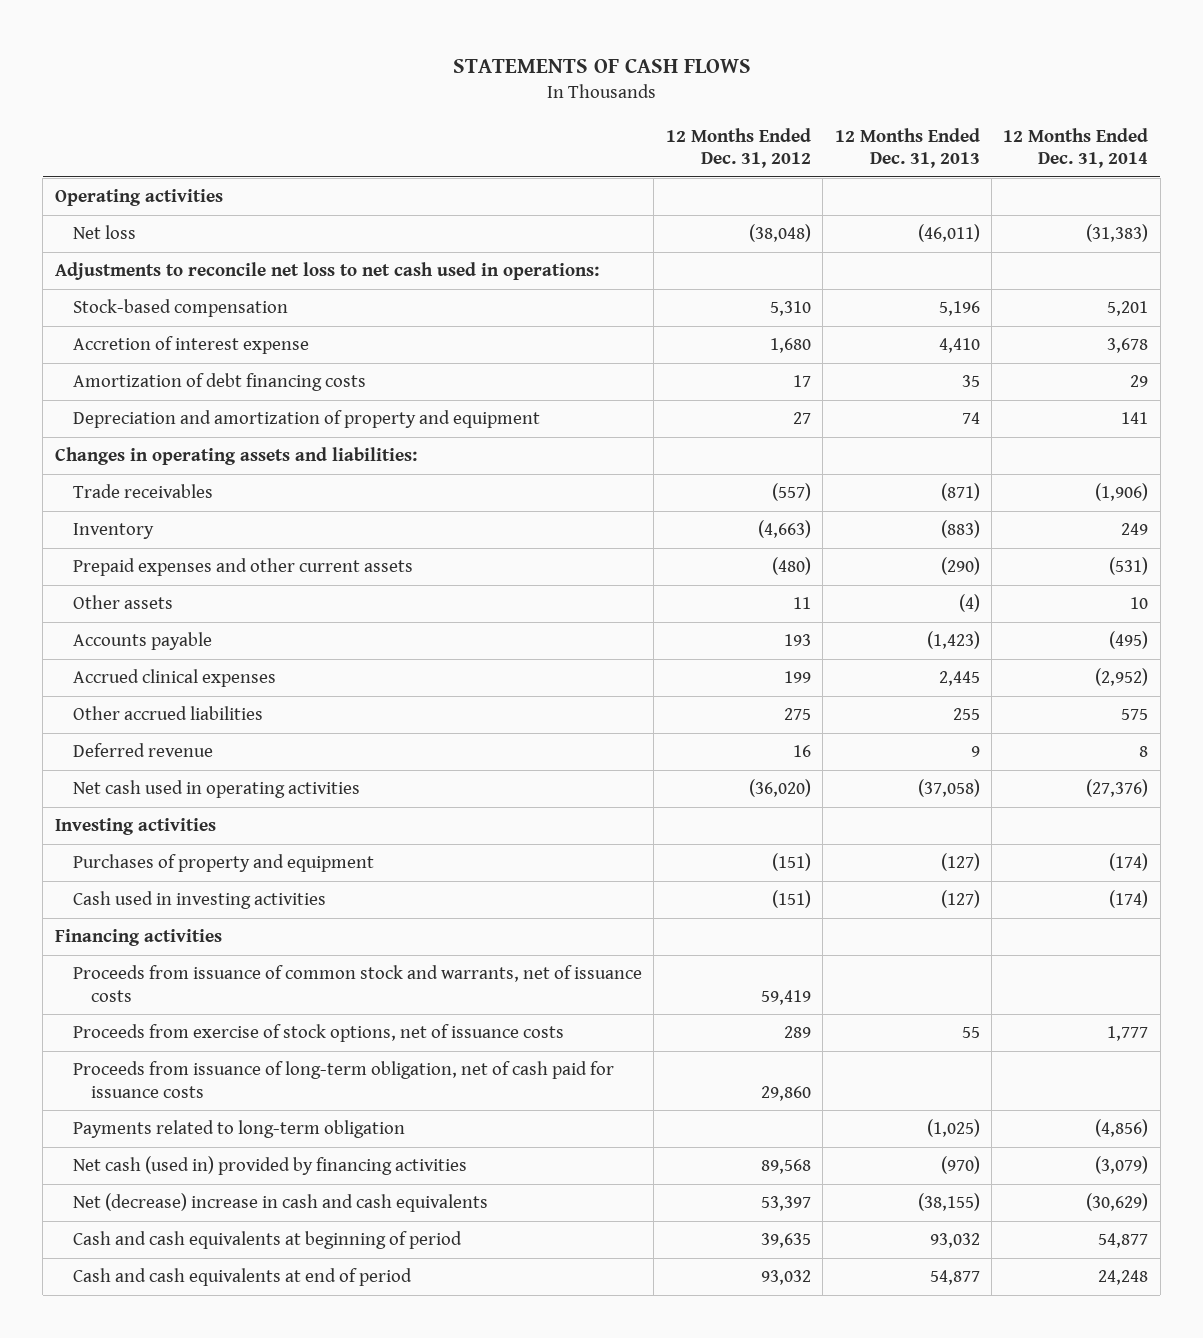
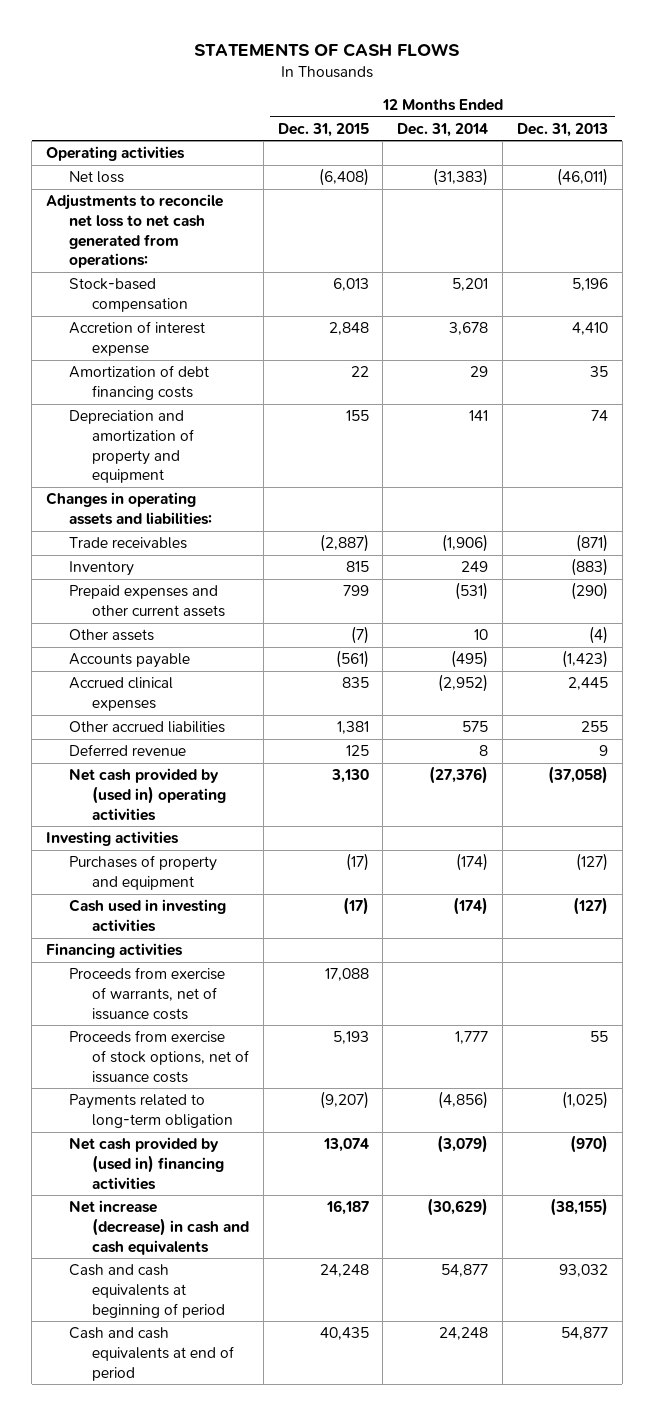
[665,127,811,169] 12 Months Ended Dec. 31, 2012 -> none
none -> [277,122,369,137] Dec. 31, 2015
[54,262,599,281] Adjustments to reconcile net loss to net cash used in operations: -> [46,194,224,269] Adjustments to reconcile net loss to net cash generated from operations:
[73,780,361,799] Net cash used in operating activities -> [69,768,226,821] Net cash provided by (used in) operating activities
[73,965,643,1002] Proceeds from issuance of common stock and warrants, net of issuance costs -> [69,967,226,1020] Proceeds from exercise of warrants, net of issuance costs
[73,1061,615,1098] Proceeds from issuance of long-term obligation, net of cash paid for issuance costs -> none
[73,1156,468,1176] Net cash (used in) provided by financing activities -> [69,1137,224,1190] Net cash provided by (used in) financing activities
[73,1193,489,1213] Net (decrease) increase in cash and cash equivalents -> [69,1200,249,1255] Net increase (decrease) in cash and cash equivalents

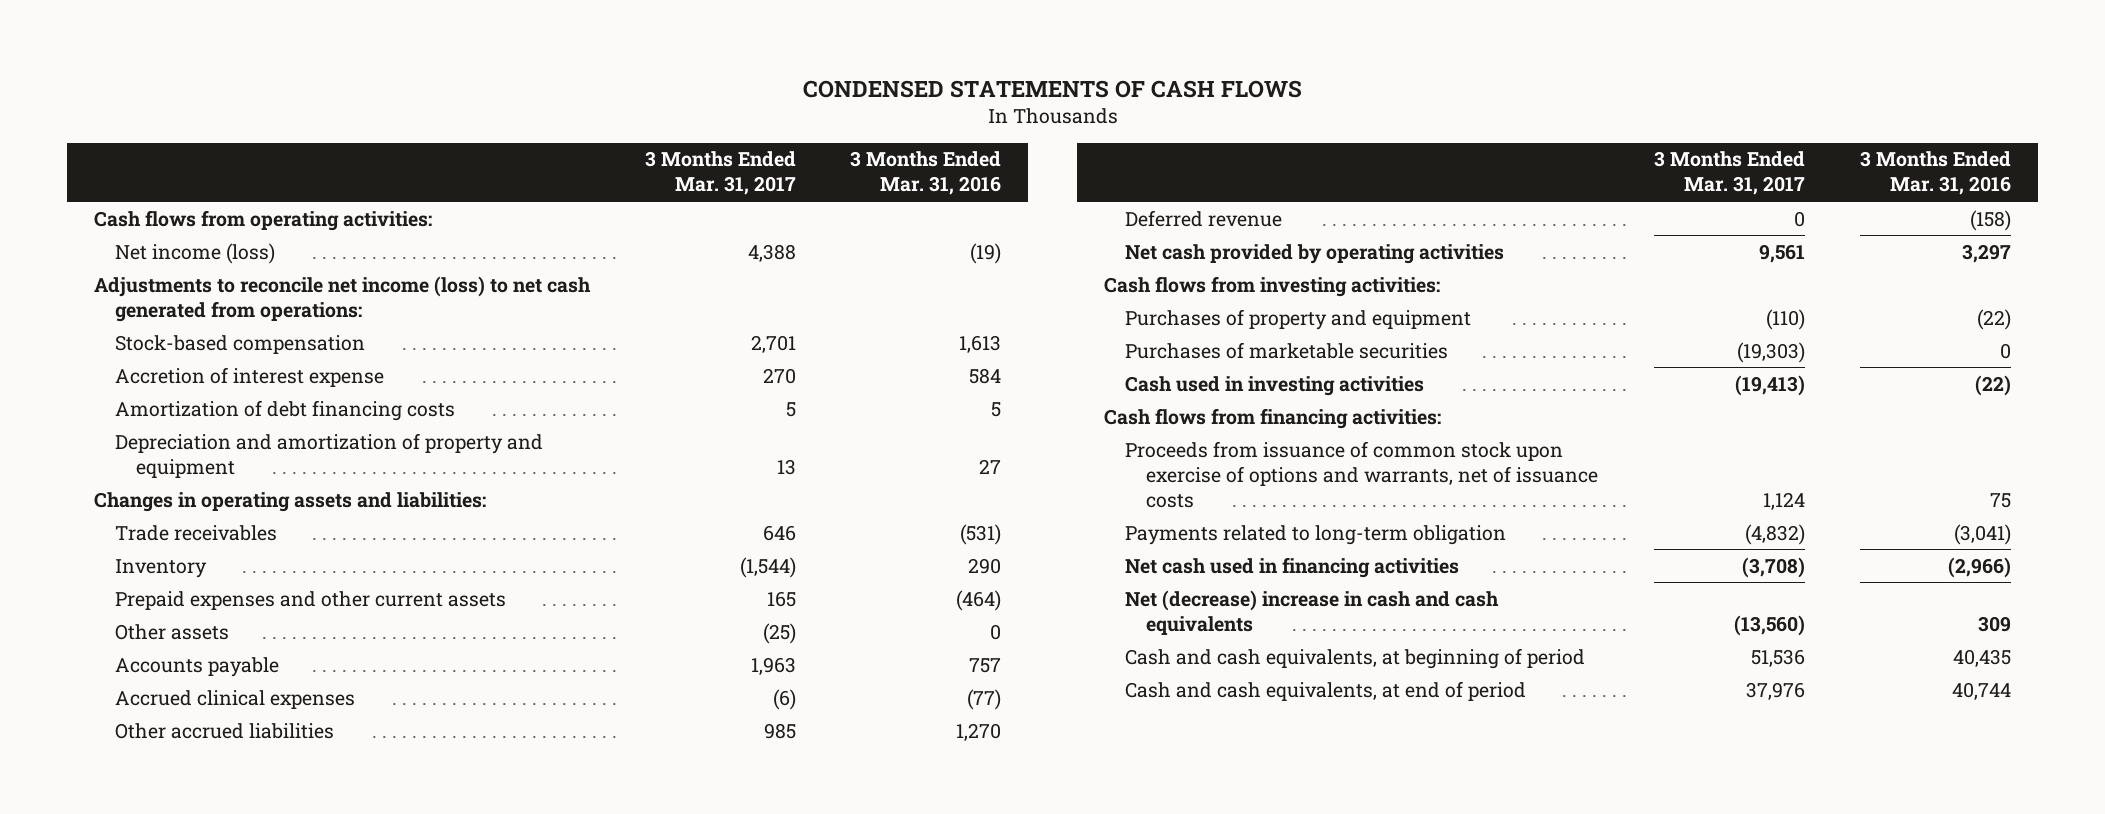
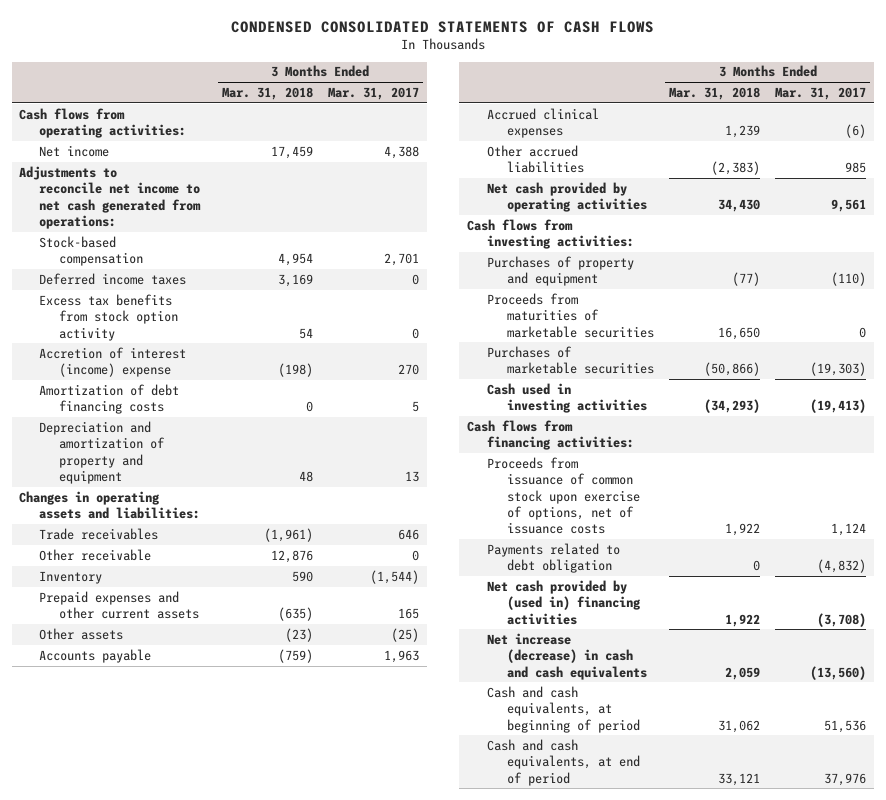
[802,80,1302,99] CONDENSED STATEMENTS OF CASH FLOWS -> [230,20,654,33] CONDENSED CONSOLIDATED STATEMENTS OF CASH FLOWS
[850,151,1002,196] 3 Months Ended Mar. 31, 2016 -> none
none -> [221,87,313,101] Mar. 31, 2018
[114,242,275,264] Net income (loss) -> [39,144,110,157] Net income
[94,275,592,322] Adjustments to reconcile net income (loss) to net cash generated from operations: -> [19,165,202,229] Adjustments to reconcile net income to net cash generated from operations:
none -> [39,272,187,285] Deferred income taxes
none -> [39,293,179,341] Excess tax benefits from stock option activity
[114,366,384,387] Accretion of interest expense -> [39,346,187,378] Accretion of interest (income) expense
none -> [39,548,152,561] Other receivable
[1124,209,1282,227] Deferred revenue -> none
none -> [486,292,654,338] Proceeds from maturities of marketable securities
[1124,440,1598,508] Proceeds from issuance of common stock upon exercise of options and warrants, net of issuance costs -> [486,456,640,535] Proceeds from issuance of common stock upon exercise of options, net of issuance costs
[1124,524,1506,545] Payments related to long-term obligation -> [486,542,620,574] Payments related to debt obligation
[1124,556,1459,578] Net cash used in financing activities -> [486,579,641,625] Net cash provided by (used in) financing activities
[1124,589,1499,635] Net (decrease) increase in cash and cash equivalents -> [486,632,647,680] Net increase (decrease) in cash and cash equivalents

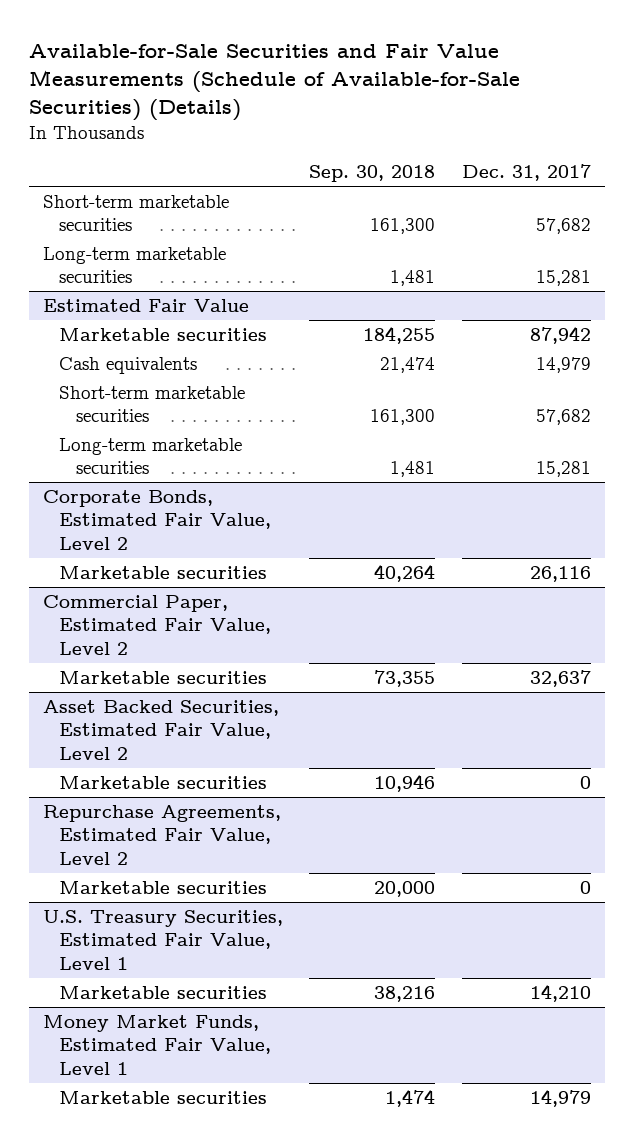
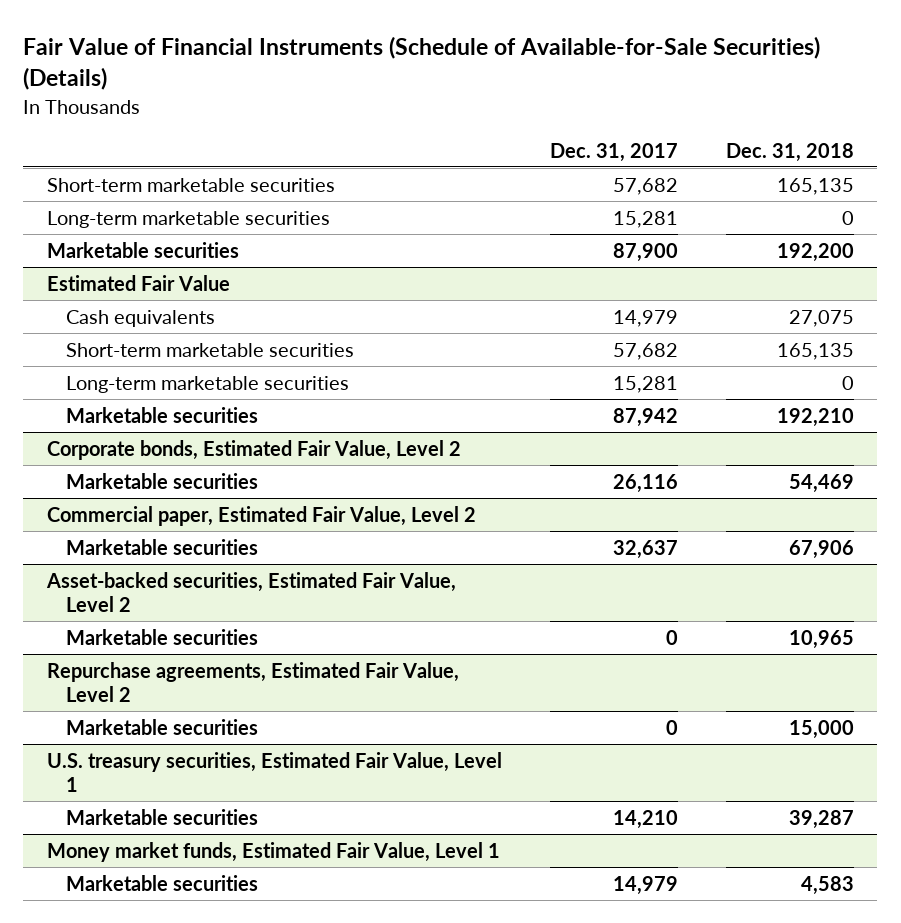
[29,43,521,122] Available-for-Sale Securities and Fair Value Measurements (Schedule of Available-for-Sale Securities) (Details) -> [23,35,821,91] Fair Value of Financial Instruments (Schedule of Available-for-Sale Securities) (Details)
[309,165,436,183] Sep. 30, 2018 -> none
none -> [725,142,854,162] Dec. 31, 2018
none -> [47,241,240,258] Marketable securities
[59,327,268,341] Marketable securities -> [66,406,259,423] Marketable securities
[42,489,272,550] Corporate Bonds, Estimated Fair Value, Level 2 -> [47,439,462,460] Corporate bonds, Estimated Fair Value, Level 2
[42,594,272,655] Commercial Paper, Estimated Fair Value, Level 2 -> [47,505,477,526] Commercial paper, Estimated Fair Value, Level 2
[42,699,279,760] Asset Backed Securities, Estimated Fair Value, Level 2 -> [46,571,457,613] Asset-backed securities, Estimated Fair Value, Level 2
[42,804,281,865] Repurchase Agreements, Estimated Fair Value, Level 2 -> [47,661,460,703] Repurchase agreements, Estimated Fair Value, Level 2
[42,909,283,970] U.S. Treasury Securities, Estimated Fair Value, Level 1 -> [47,751,503,793] U.S. treasury securities, Estimated Fair Value, Level 1
[42,1014,272,1075] Money Market Funds, Estimated Fair Value, Level 1 -> [47,841,501,862] Money market funds, Estimated Fair Value, Level 1

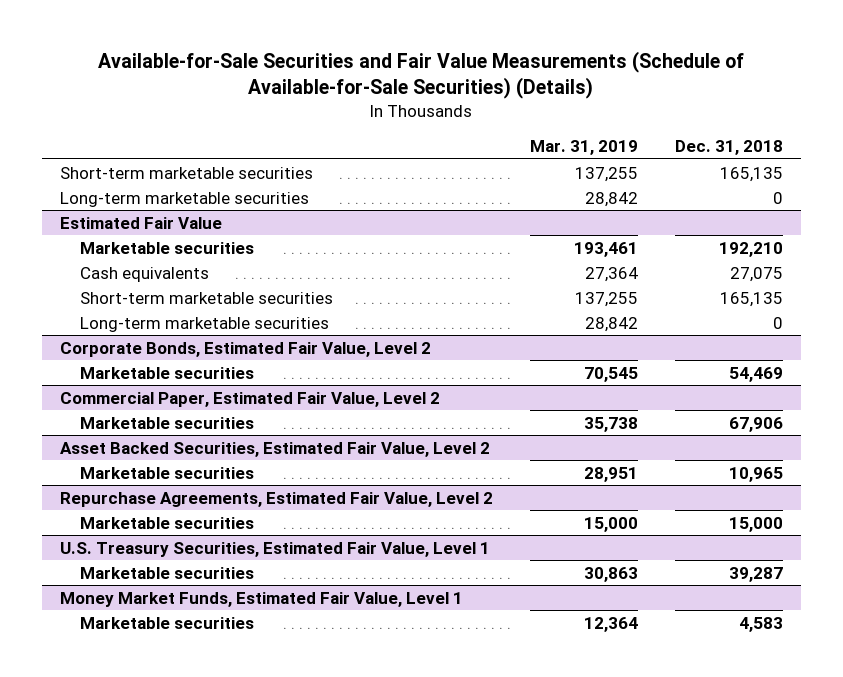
[23,35,821,91] Fair Value of Financial Instruments (Schedule of Available-for-Sale Securities) (Details) -> [98,50,745,100] Available-for-Sale Securities and Fair Value Measurements (Schedule of Available-for-Sale Securities) (Details)
[549,142,678,162] Dec. 31, 2017 -> none
none -> [529,140,638,156] Mar. 31, 2019
[47,241,240,258] Marketable securities -> none
[66,406,259,423] Marketable securities -> [79,241,254,254] Marketable securities
[47,439,462,460] Corporate bonds, Estimated Fair Value, Level 2 -> [59,341,431,357] Corporate Bonds, Estimated Fair Value, Level 2
[47,505,477,526] Commercial paper, Estimated Fair Value, Level 2 -> [59,391,440,407] Commercial Paper, Estimated Fair Value, Level 2
[46,571,457,613] Asset-backed securities, Estimated Fair Value, Level 2 -> [59,441,490,457] Asset Backed Securities, Estimated Fair Value, Level 2
[47,661,460,703] Repurchase agreements, Estimated Fair Value, Level 2 -> [59,491,493,507] Repurchase Agreements, Estimated Fair Value, Level 2
[47,751,503,793] U.S. treasury securities, Estimated Fair Value, Level 1 -> [59,541,490,557] U.S. Treasury Securities, Estimated Fair Value, Level 1
[47,841,501,862] Money market funds, Estimated Fair Value, Level 1 -> [59,591,463,607] Money Market Funds, Estimated Fair Value, Level 1

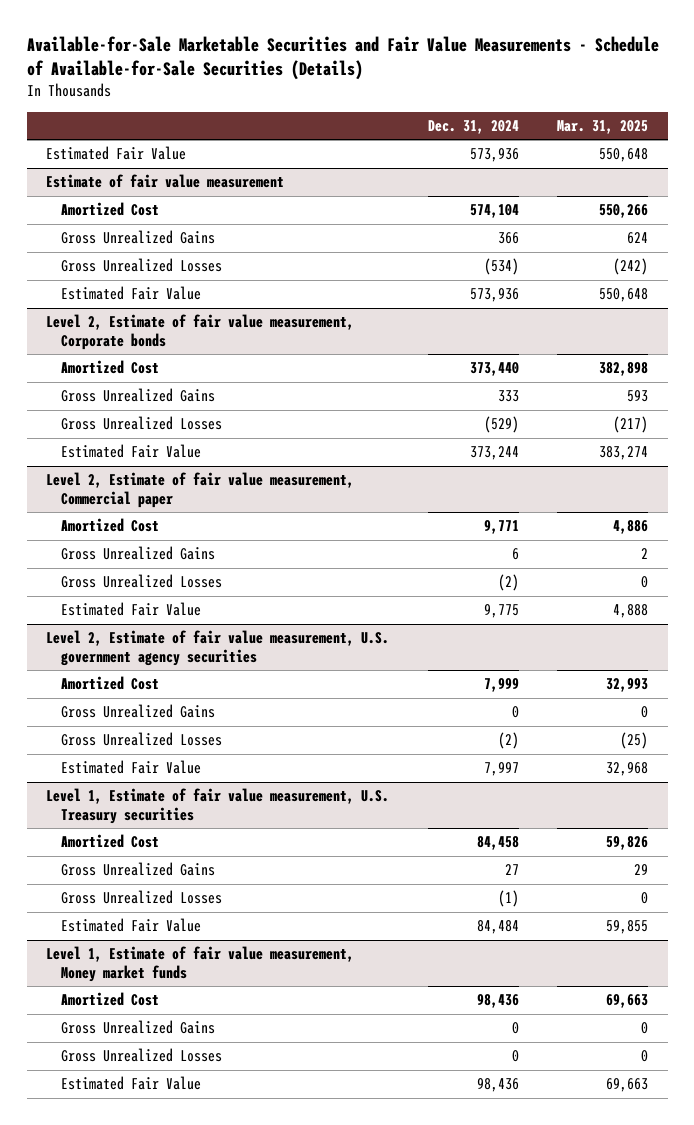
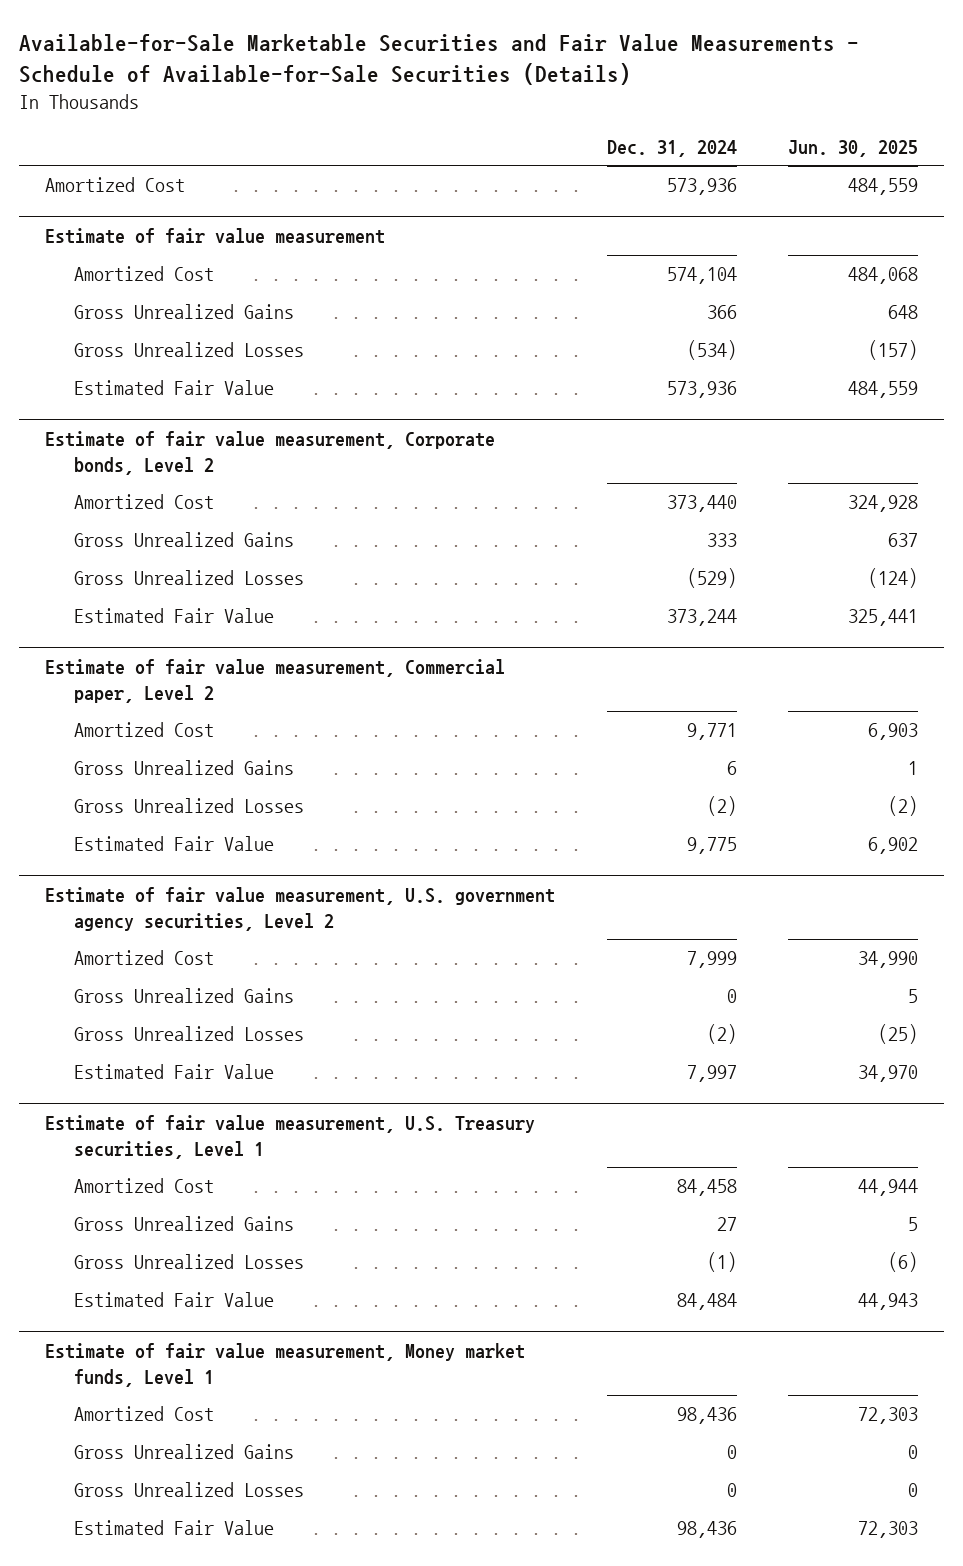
[557,119,649,134] Mar. 31, 2025 -> none
none -> [788,139,919,157] Jun. 30, 2025
[46,146,187,161] Estimated Fair Value -> [44,177,185,193] Amortized Cost
[46,314,355,350] Level 2, Estimate of fair value measurement, Corporate bonds -> [44,431,495,475] Estimate of fair value measurement, Corporate bonds, Level 2
[46,472,355,508] Level 2, Estimate of fair value measurement, Commercial paper -> [44,659,505,703] Estimate of fair value measurement, Commercial paper, Level 2
[46,630,390,666] Level 2, Estimate of fair value measurement, U.S. government agency securities -> [44,887,555,931] Estimate of fair value measurement, U.S. government agency securities, Level 2
[46,788,390,824] Level 1, Estimate of fair value measurement, U.S. Treasury securities -> [44,1115,535,1159] Estimate of fair value measurement, U.S. Treasury securities, Level 1
[46,946,355,982] Level 1, Estimate of fair value measurement, Money market funds -> [44,1343,525,1387] Estimate of fair value measurement, Money market funds, Level 1

